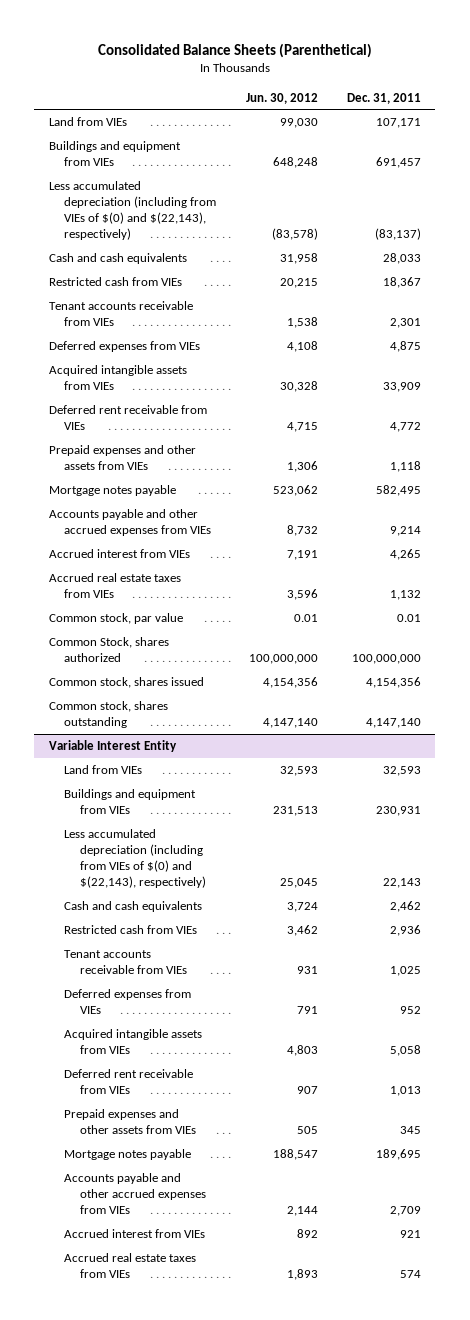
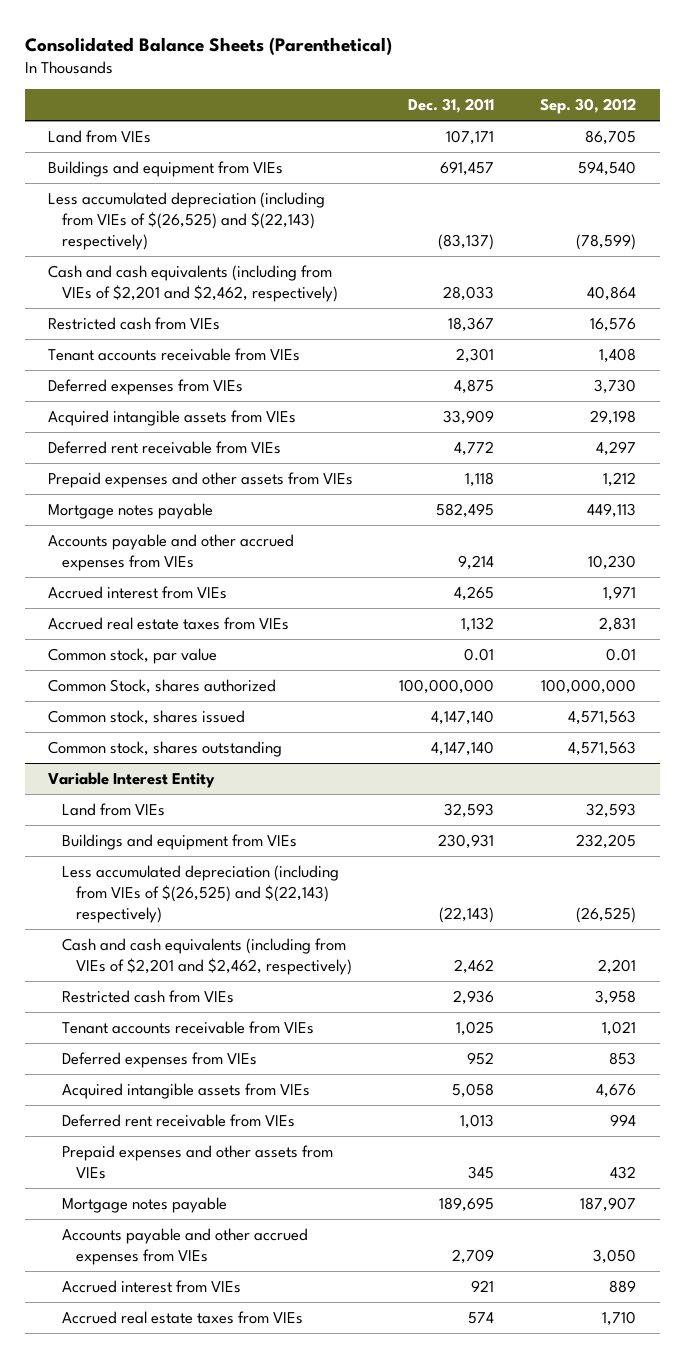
[245,92,318,104] Jun. 30, 2012 -> none
none -> [540,98,637,115] Sep. 30, 2012
[48,181,217,240] Less accumulated depreciation (including from VIEs of $(0) and $(22,143), respectively) -> [48,192,326,251] Less accumulated depreciation (including from VIEs of $(26,525) and $(22,143) respectively)
[48,253,187,265] Cash and cash equivalents -> [48,265,338,303] Cash and cash equivalents (including from VIEs of $2,201 and $2,462, respectively)
[365,677,421,689] 4,154,356 -> [431,710,495,726] 4,147,140
[64,829,206,888] Less accumulated depreciation (including from VIEs of $(0) and $(22,143), respectively) -> [61,865,339,924] Less accumulated depreciation (including from VIEs of $(26,525) and $(22,143) respectively)
[382,877,421,888] 22,143 -> [439,907,495,924] (22,143)
[64,901,203,913] Cash and cash equivalents -> [61,938,352,976] Cash and cash equivalents (including from VIEs of $2,201 and $2,462, respectively)

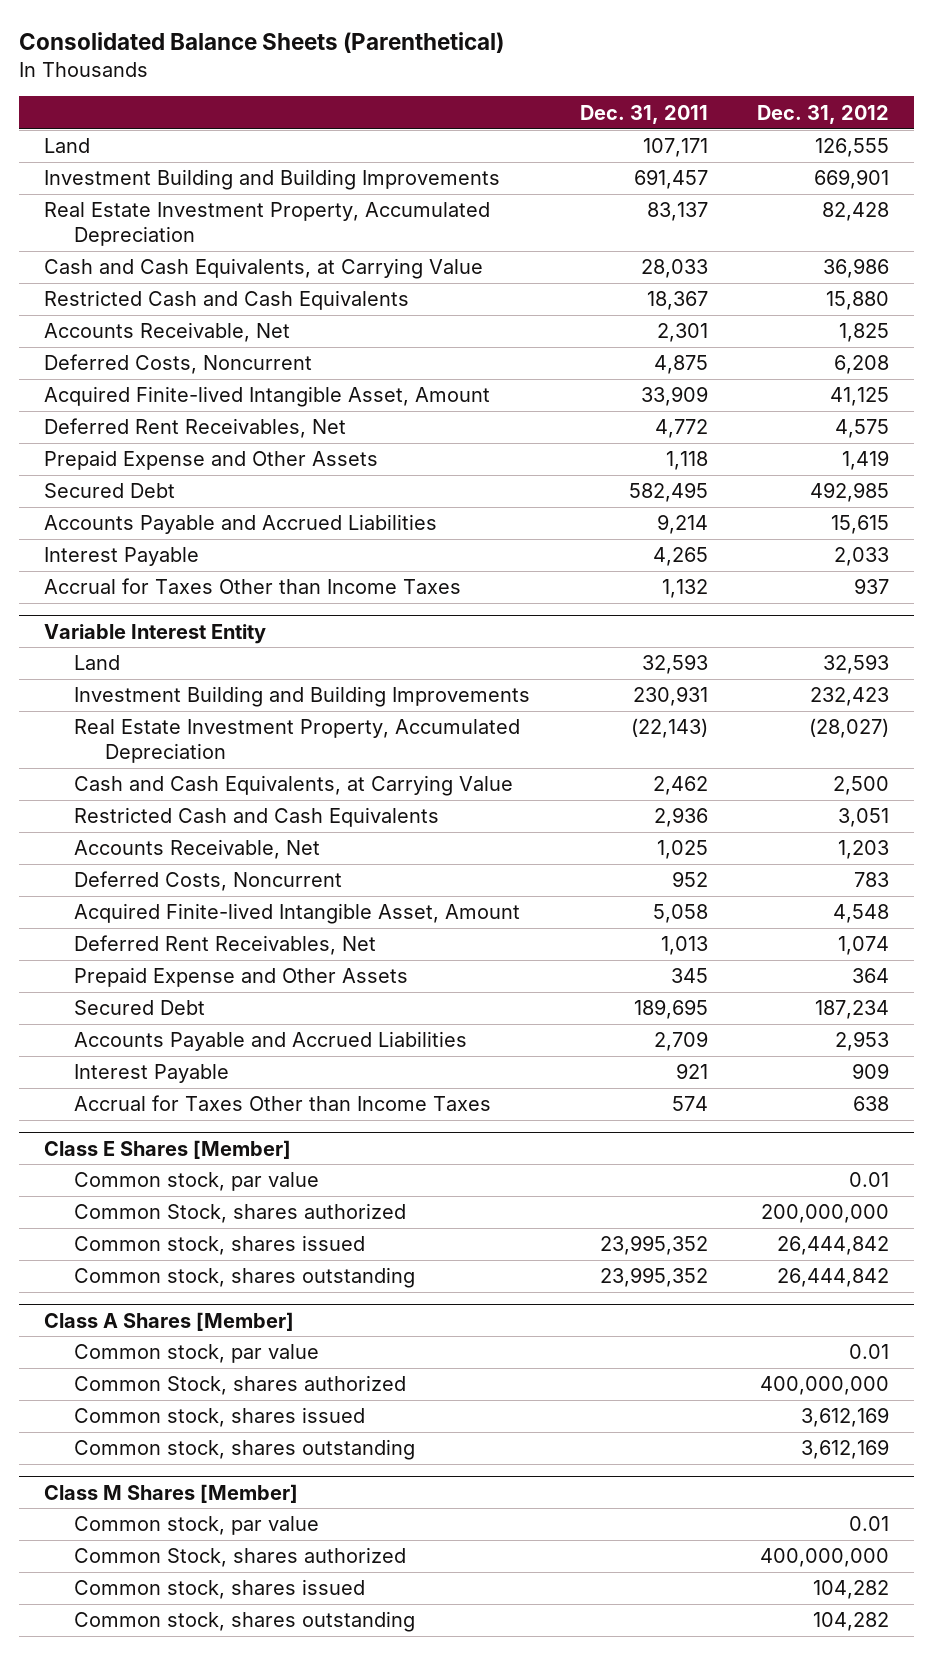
[540,98,637,115] Sep. 30, 2012 -> none
none -> [756,104,889,124] Dec. 31, 2012
[48,192,326,251] Less accumulated depreciation (including from VIEs of $(26,525) and $(22,143) respectively) -> none
[48,648,218,665] Common stock, par value -> none
[48,679,277,695] Common Stock, shares authorized -> none
[48,710,246,726] Common stock, shares issued -> none
[48,741,283,758] Common stock, shares outstanding -> none
[48,130,152,144] Land from VIEs -> [43,138,90,154] Land
[48,161,284,178] Buildings and equipment from VIEs -> [43,169,500,191] Investment Building and Building Improvements
none -> [43,202,490,247] Real Estate Investment Property, Accumulated Depreciation
[48,265,338,303] Cash and cash equivalents (including from VIEs of $2,201 and $2,462, respectively) -> [43,258,483,280] Cash and Cash Equivalents, at Carrying Value
[48,317,221,331] Restricted cash from VIEs -> [43,290,409,311] Restricted Cash and Cash Equivalents
[48,348,301,362] Tenant accounts receivable from VIEs -> [43,322,290,343] Accounts Receivable, Net
[48,379,244,396] Deferred expenses from VIEs -> [43,354,312,375] Deferred Costs, Noncurrent
[48,410,297,427] Acquired intangible assets from VIEs -> [43,386,490,408] Acquired Finite-lived Intangible Asset, Amount
[48,441,282,455] Deferred rent receivable from VIEs -> [43,418,346,439] Deferred Rent Receivables, Net
[48,472,354,489] Prepaid expenses and other assets from VIEs -> [43,450,378,471] Prepaid Expense and Other Assets
[48,503,214,520] Mortgage notes payable -> [43,483,175,499] Secured Debt
[48,534,295,572] Accounts payable and other accrued expenses from VIEs -> [43,514,437,535] Accounts Payable and Accrued Liabilities
[48,586,228,600] Accrued interest from VIEs -> [43,547,199,567] Interest Payable
[48,617,290,631] Accrued real estate taxes from VIEs -> [43,578,461,595] Accrual for Taxes Other than Income Taxes
[61,803,165,817] Land from VIEs -> [74,655,121,671] Land
[61,834,297,851] Buildings and equipment from VIEs -> [74,686,531,708] Investment Building and Building Improvements
[61,865,339,924] Less accumulated depreciation (including from VIEs of $(26,525) and $(22,143) respectively) -> [74,719,521,764] Real Estate Investment Property, Accumulated Depreciation
[61,938,352,976] Cash and cash equivalents (including from VIEs of $2,201 and $2,462, respectively) -> [74,775,514,797] Cash and Cash Equivalents, at Carrying Value
[61,990,234,1004] Restricted cash from VIEs -> [74,807,440,828] Restricted Cash and Cash Equivalents
[61,1021,314,1035] Tenant accounts receivable from VIEs -> [74,839,321,860] Accounts Receivable, Net
[61,1052,257,1069] Deferred expenses from VIEs -> [74,871,343,892] Deferred Costs, Noncurrent
[61,1083,310,1100] Acquired intangible assets from VIEs -> [74,903,521,925] Acquired Finite-lived Intangible Asset, Amount
[61,1114,295,1128] Deferred rent receivable from VIEs -> [74,935,377,956] Deferred Rent Receivables, Net
[61,1145,333,1180] Prepaid expenses and other assets from VIEs -> [74,967,409,988] Prepaid Expense and Other Assets
[61,1197,227,1214] Mortgage notes payable -> [74,1000,206,1016] Secured Debt
[61,1228,308,1266] Accounts payable and other accrued expenses from VIEs -> [74,1031,468,1052] Accounts Payable and Accrued Liabilities
[61,1280,241,1294] Accrued interest from VIEs -> [74,1064,230,1084] Interest Payable
[61,1311,303,1325] Accrued real estate taxes from VIEs -> [74,1095,492,1112] Accrual for Taxes Other than Income Taxes
none -> [43,1139,291,1159] Class E Shares [Member]
none -> [74,1172,320,1192] Common stock, par value
none -> [74,1203,407,1224] Common Stock, shares authorized
none -> [74,1235,366,1256] Common stock, shares issued
none -> [74,1267,416,1289] Common stock, shares outstanding
none -> [43,1311,294,1331] Class A Shares [Member]
none -> [74,1344,320,1364] Common stock, par value
none -> [74,1375,407,1396] Common Stock, shares authorized
none -> [74,1407,366,1428] Common stock, shares issued
none -> [74,1439,416,1461] Common stock, shares outstanding
none -> [43,1483,298,1503] Class M Shares [Member]
none -> [74,1516,320,1536] Common stock, par value
none -> [74,1547,407,1568] Common Stock, shares authorized
none -> [74,1579,366,1600] Common stock, shares issued
none -> [74,1611,416,1633] Common stock, shares outstanding

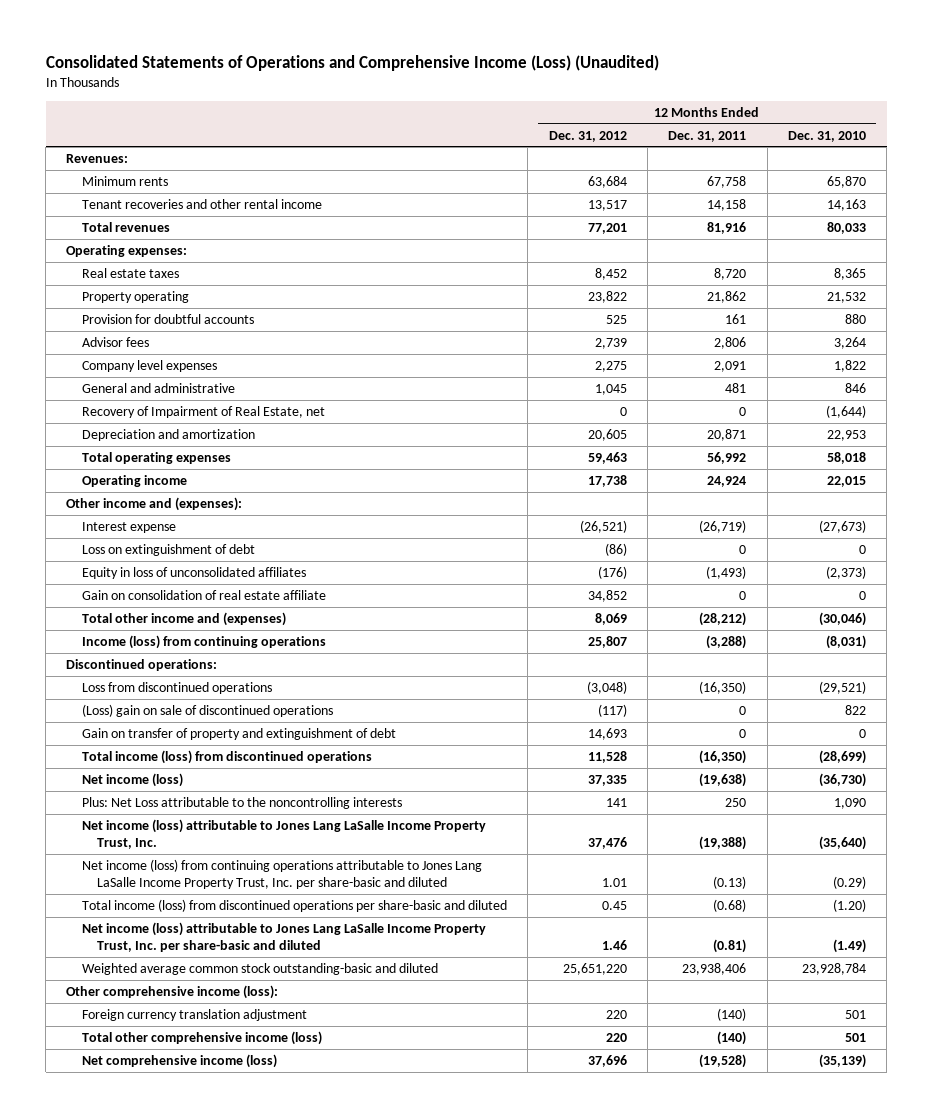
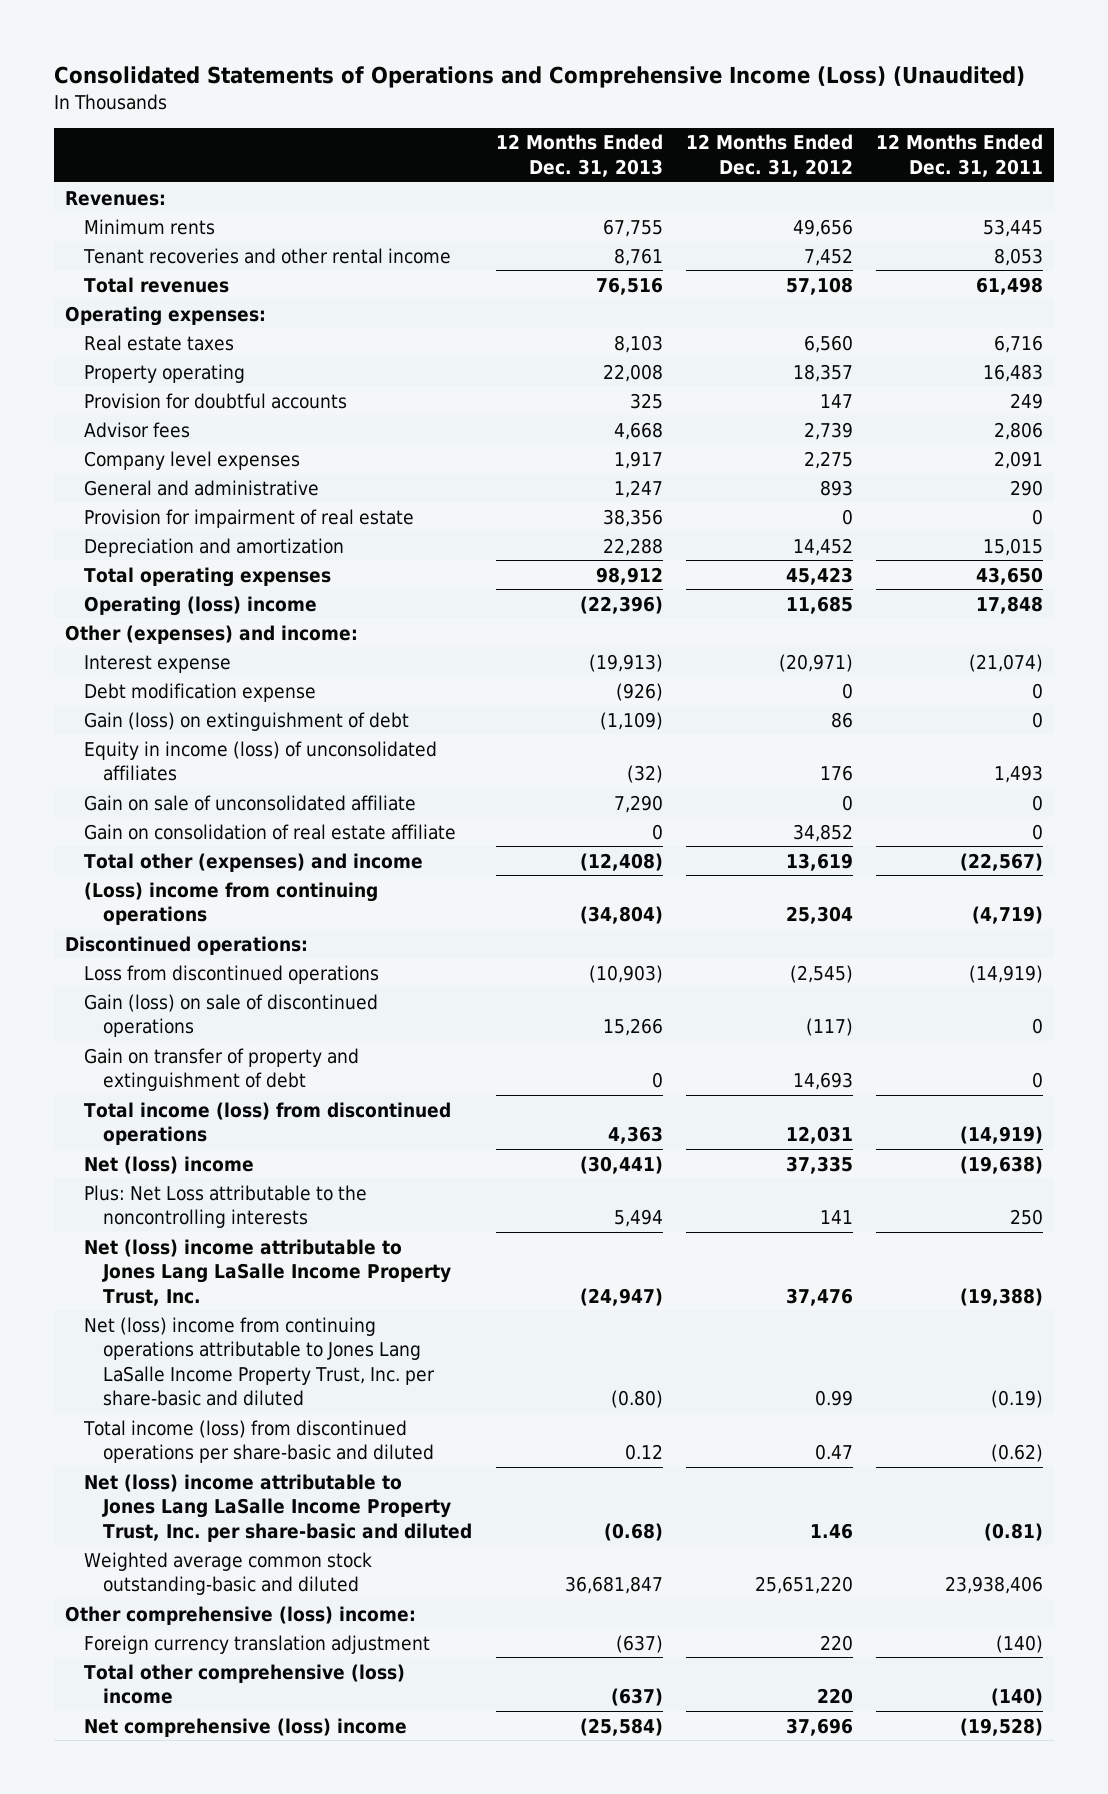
[787,130,866,142] Dec. 31, 2010 -> none
none -> [495,134,663,178] 12 Months Ended Dec. 31, 2013
[587,175,627,188] 63,684 -> [792,218,853,237] 49,656
[707,175,747,188] 67,758 -> [982,218,1043,237] 53,445
[587,199,627,211] 13,517 -> [803,247,853,266] 7,452
[707,198,747,211] 14,158 -> [993,247,1043,266] 8,053
[587,222,627,234] 77,201 -> [785,276,853,295] 57,108
[707,221,747,234] 81,916 -> [975,276,1043,295] 61,498
[594,267,627,280] 8,452 -> [803,334,853,353] 6,560
[714,267,747,280] 8,720 -> [993,334,1043,353] 6,716
[587,290,627,303] 23,822 -> [792,363,853,382] 18,357
[707,290,747,303] 21,862 -> [982,363,1043,382] 16,483
[605,314,627,324] 525 -> [819,393,853,408] 147
[725,313,747,324] 161 -> [1009,392,1043,409] 249
[594,383,627,395] 1,045 -> [819,479,853,496] 893
[725,382,747,393] 481 -> [1009,479,1043,496] 290
[81,405,325,418] Recovery of Impairment of Real Estate, net -> [84,508,415,528] Provision for impairment of real estate
[587,428,627,441] 20,605 -> [792,537,853,556] 14,452
[707,428,747,441] 20,871 -> [982,537,1043,556] 15,015
[587,451,627,464] 59,463 -> [785,566,853,585] 45,423
[707,451,747,464] 56,992 -> [975,566,1043,585] 43,650
[81,474,187,487] Operating income -> [84,595,318,616] Operating (loss) income
[587,474,627,487] 17,738 -> [785,595,853,614] 11,685
[707,475,747,487] 24,924 -> [975,595,1043,614] 17,848
[66,496,243,511] Other income and (expenses): -> [65,624,359,644] Other (expenses) and income:
[579,519,627,533] (26,521) -> [778,653,853,672] (20,971)
[699,519,747,533] (26,719) -> [968,653,1043,672] (21,074)
none -> [84,682,317,702] Debt modification expense
[81,543,255,556] Loss on extinguishment of debt -> [84,711,410,731] Gain (loss) on extinguishment of debt
[604,542,627,556] (86) -> [830,711,853,728] 86
[81,566,306,579] Equity in loss of unconsolidated affiliates -> [84,740,438,782] Equity in income (loss) of unconsolidated affiliates
[597,565,627,579] (176) -> [819,765,853,782] 176
[706,565,747,579] (1,493) -> [993,765,1043,784] 1,493
none -> [84,794,417,811] Gain on sale of unconsolidated affiliate
[81,611,286,626] Total other income and (expenses) -> [84,852,424,872] Total other (expenses) and income
[594,612,627,625] 8,069 -> [785,852,853,871] 13,619
[699,611,747,626] (28,212) -> [959,852,1043,871] (22,567)
[81,634,326,649] Income (loss) from continuing operations -> [84,881,379,926] (Loss) income from continuing operations
[587,635,627,648] 25,807 -> [785,906,853,925] 25,304
[706,634,747,649] (3,288) -> [971,906,1043,925] (4,719)
[586,680,627,694] (3,048) -> [789,964,853,983] (2,545)
[699,680,747,694] (16,350) -> [968,964,1043,983] (14,919)
[81,703,333,717] (Loss) gain on sale of discontinued operations -> [84,993,379,1038] Gain (loss) on sale of discontinued operations
[587,750,627,763] 11,528 -> [785,1126,853,1145] 12,031
[699,749,747,764] (16,350) -> [959,1126,1043,1145] (14,919)
[81,772,183,787] Net income (loss) -> [84,1155,255,1174] Net (loss) income
[81,818,486,849] Net income (loss) attributable to Jones Lang LaSalle Income Property Trust, Inc. -> [84,1238,452,1306] Net (loss) income attributable to Jones Lang LaSalle Income Property Trust, Inc.
[81,858,482,889] Net income (loss) from continuing operations attributable to Jones Lang LaSalle Income Property Trust, Inc. per share-basic and diluted -> [84,1316,436,1407] Net (loss) income from continuing operations attributable to Jones Lang LaSalle Income Property Trust, Inc. per share-basic and diluted
[601,877,627,887] 1.01 -> [814,1390,853,1407] 0.99
[713,875,747,889] (0.13) -> [990,1390,1043,1409] (0.19)
[601,900,627,910] 0.45 -> [814,1444,853,1461] 0.47
[713,898,747,912] (0.68) -> [990,1444,1043,1463] (0.62)
[81,921,486,952] Net income (loss) attributable to Jones Lang LaSalle Income Property Trust, Inc. per share-basic and diluted -> [84,1473,473,1542] Net (loss) income attributable to Jones Lang LaSalle Income Property Trust, Inc. per share-basic and diluted
[66,984,279,999] Other comprehensive income (loss): -> [65,1605,417,1625] Other comprehensive (loss) income:
[81,1030,322,1045] Total other comprehensive income (loss) -> [84,1663,406,1705] Total other comprehensive (loss) income
[81,1053,277,1068] Net comprehensive income (loss) -> [84,1717,408,1737] Net comprehensive (loss) income

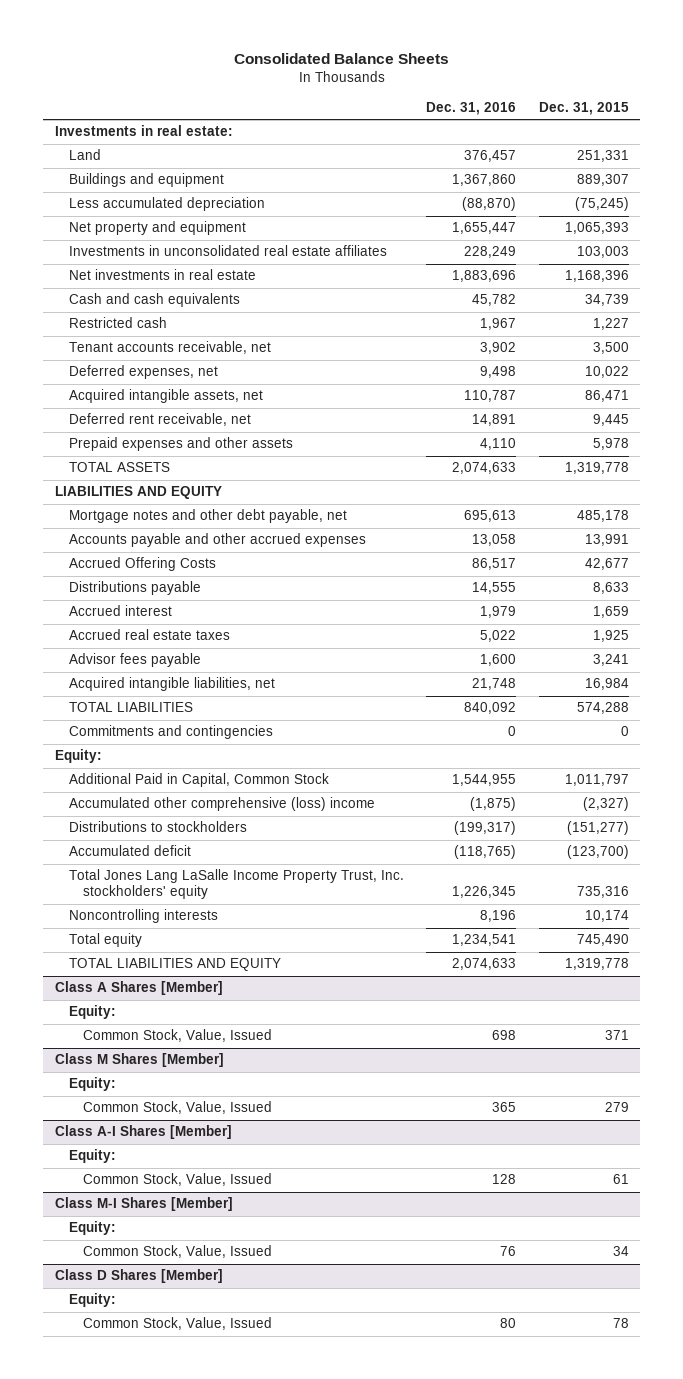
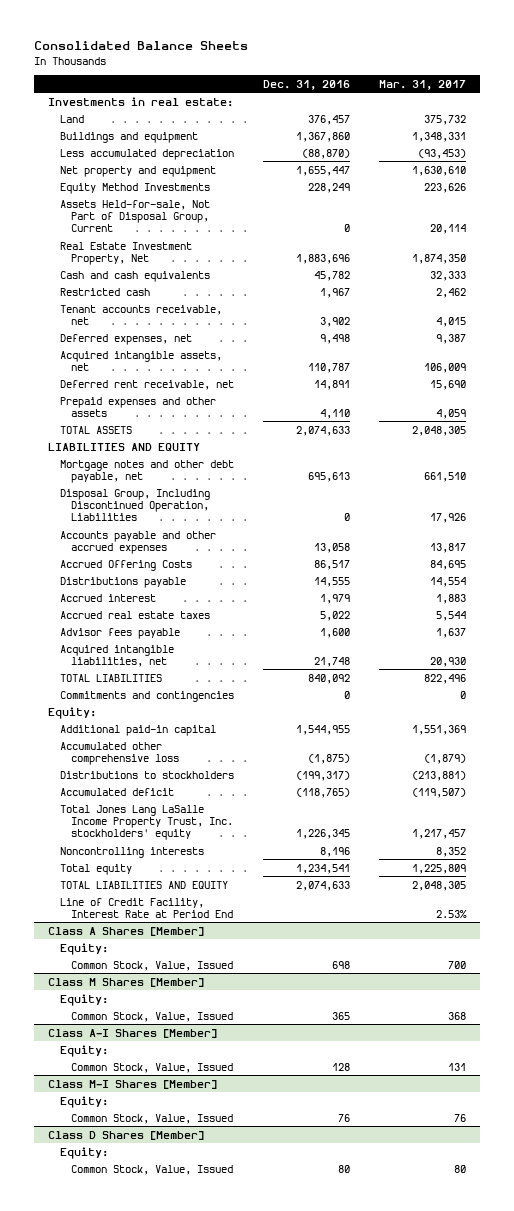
[538,101,629,115] Dec. 31, 2015 -> none
none -> [378,79,466,90] Mar. 31, 2017
[68,245,387,257] Investments in unconsolidated real estate affiliates -> [59,182,210,194] Equity Method Investments
none -> [59,199,210,233] Assets Held-for-sale, Not Part of Disposal Group, Current
[68,269,256,281] Net investments in real estate -> [59,241,192,265] Real Estate Investment Property, Net
none -> [59,488,210,522] Disposal Group, Including Discontinued Operation, Liabilities
[68,773,329,788] Additional Paid in Capital, Common Stock -> [59,724,216,736] Additional paid-in capital
[68,797,375,812] Accumulated other comprehensive (loss) income -> [59,741,179,765] Accumulated other comprehensive loss
none -> [59,897,233,918] Line of Credit Facility, Interest Rate at Period End

